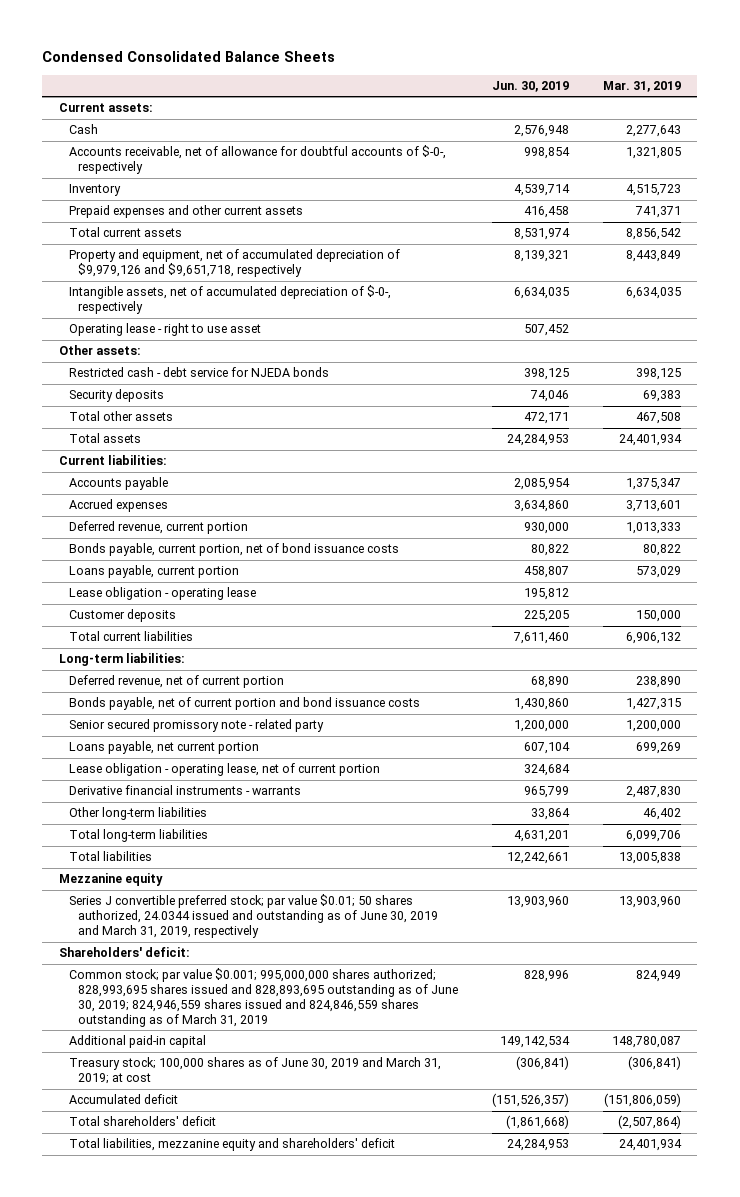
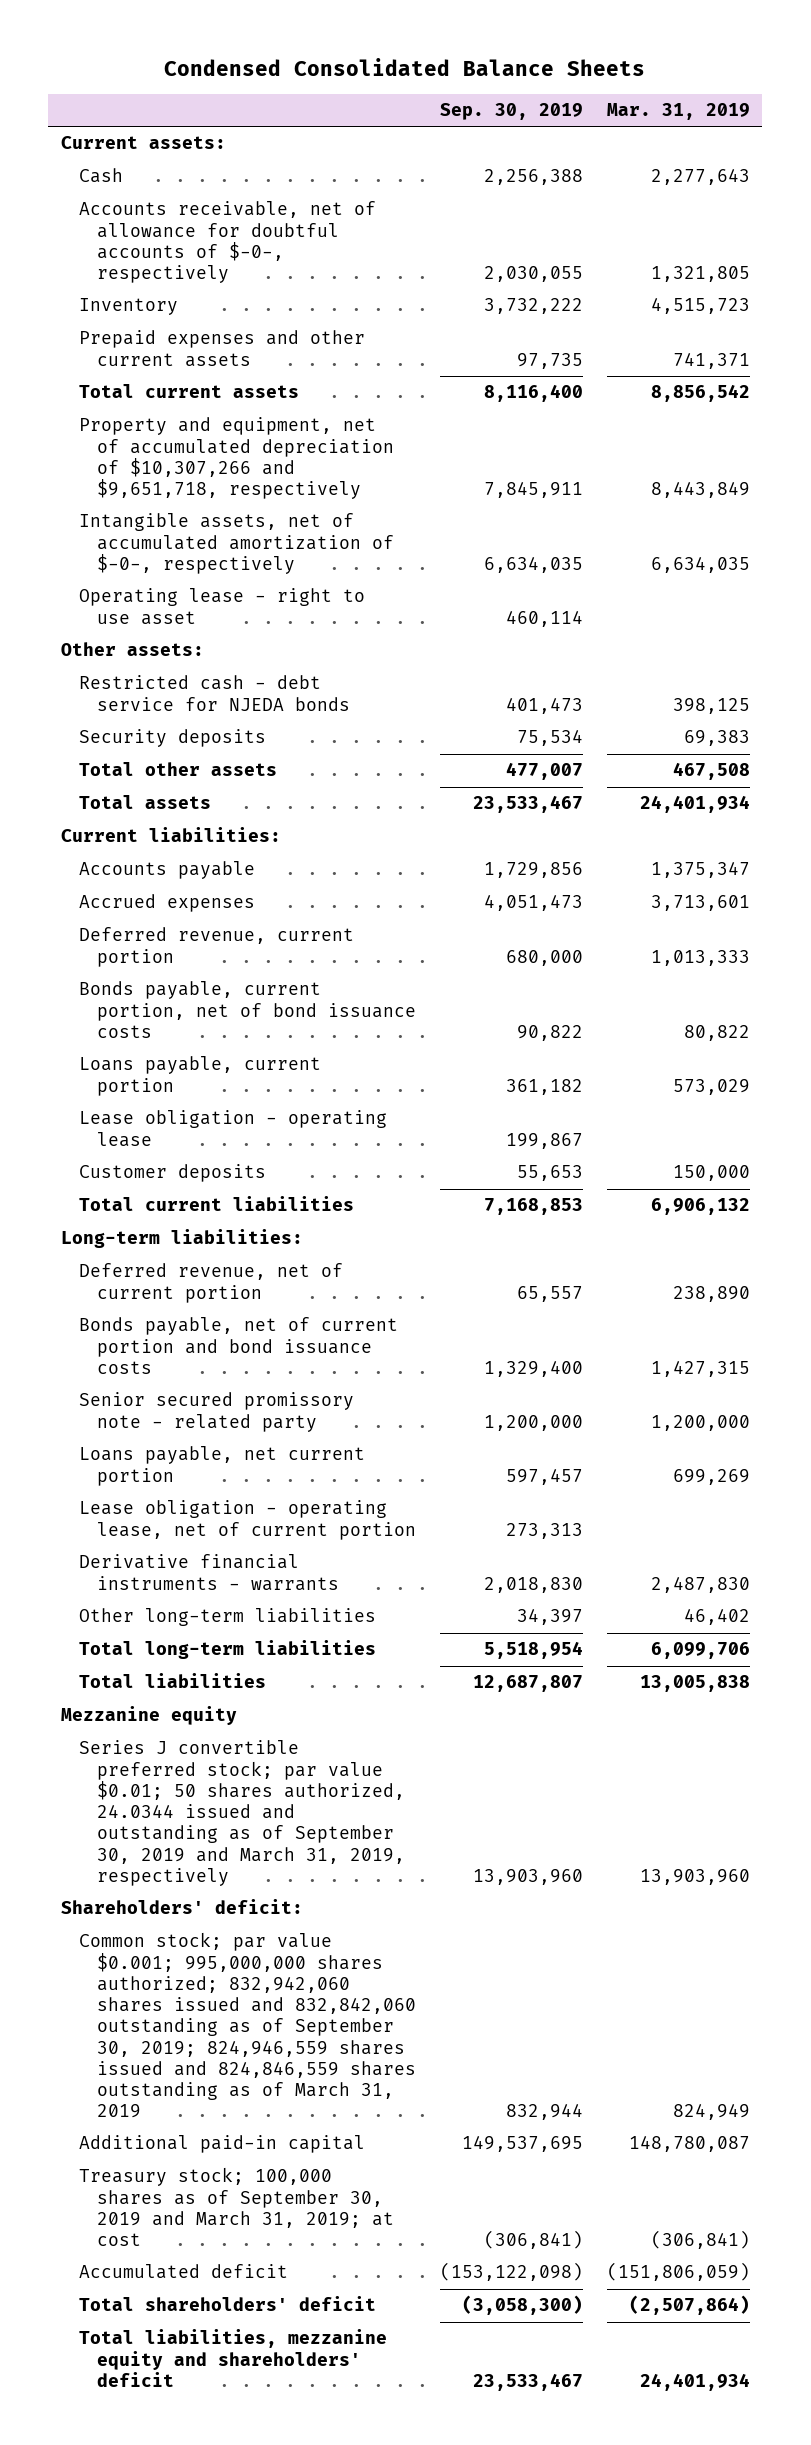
[491,80,569,92] Jun. 30, 2019 -> none
none -> [439,102,583,120] Sep. 30, 2019
[68,249,400,278] Property and equipment, net of accumulated depreciation of $9,979,126 and $9,651,718, respectively -> [78,417,394,500] Property and equipment, net of accumulated depreciation of $10,307,266 and $9,651,718, respectively
[68,285,391,315] Intangible assets, net of accumulated depreciation of $-0-, respectively -> [78,513,394,574] Intangible assets, net of accumulated amortization of $-0-, respectively
[68,894,439,939] Series J convertible preferred stock; par value $0.01; 50 shares authorized, 24.0344 issued and outstanding as of June 30, 2019 and March 31, 2019, respectively -> [78,1740,405,1886] Series J convertible preferred stock; par value $0.01; 50 shares authorized, 24.0344 issued and outstanding as of September 30, 2019 and March 31, 2019, respectively
[68,968,459,1027] Common stock; par value $0.001; 995,000,000 shares authorized; 828,993,695 shares issued and 828,893,695 outstanding as of June 30, 2019; 824,946,559 shares issued and 824,846,559 shares outstanding as of March 31, 2019 -> [78,1932,416,2119] Common stock; par value $0.001; 995,000,000 shares authorized; 832,942,060 shares issued and 832,842,060 outstanding as of September 30, 2019; 824,946,559 shares issued and 824,846,559 shares outstanding as of March 31, 2019
[68,1057,441,1085] Treasury stock; 100,000 shares as of June 30, 2019 and March 31, 2019; at cost -> [78,2167,394,2247] Treasury stock; 100,000 shares as of September 30, 2019 and March 31, 2019; at cost

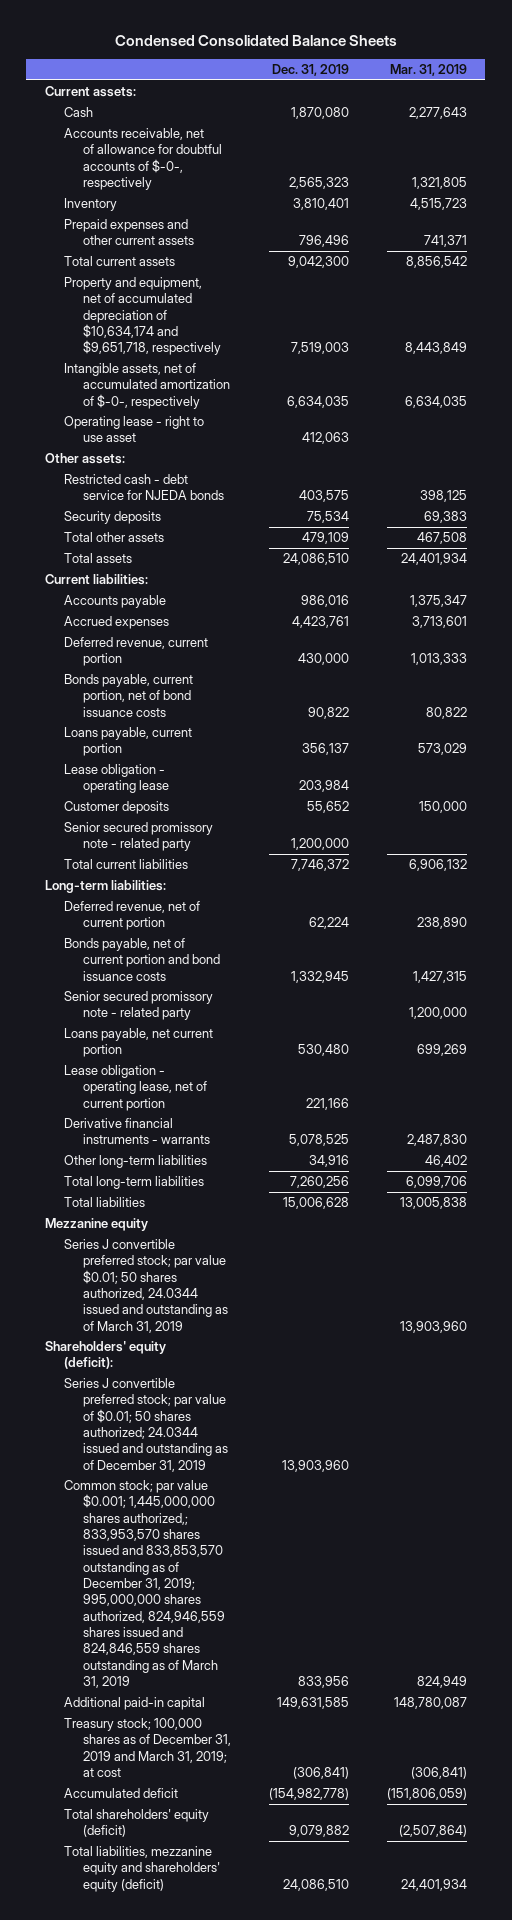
[439,102,583,120] Sep. 30, 2019 -> none
none -> [271,64,349,77] Dec. 31, 2019
[78,417,394,500] Property and equipment, net of accumulated depreciation of $10,307,266 and $9,651,718, respectively -> [64,277,222,356] Property and equipment, net of accumulated depreciation of $10,634,174 and $9,651,718, respectively
none -> [64,822,214,852] Senior secured promissory note - related party
[78,1740,405,1886] Series J convertible preferred stock; par value $0.01; 50 shares authorized, 24.0344 issued and outstanding as of September 30, 2019 and March 31, 2019, respectively -> [64,1239,229,1333] Series J convertible preferred stock; par value $0.01; 50 shares authorized, 24.0344 issued and outstanding as of March 31, 2019
[60,1899,303,1915] Shareholders' deficit: -> [45,1341,167,1370] Shareholders' equity (deficit):
none -> [64,1378,229,1472] Series J convertible preferred stock; par value of $0.01; 50 shares authorized; 24.0344 issued and outstanding as of December 31, 2019
[78,1932,416,2119] Common stock; par value $0.001; 995,000,000 shares authorized; 832,942,060 shares issued and 832,842,060 outstanding as of September 30, 2019; 824,946,559 shares issued and 824,846,559 shares outstanding as of March 31, 2019 -> [64,1480,226,1689] Common stock; par value $0.001; 1,445,000,000 shares authorized,; 833,953,570 shares issued and 833,853,570 outstanding as of December 31, 2019; 995,000,000 shares authorized, 824,946,559 shares issued and 824,846,559 shares outstanding as of March 31, 2019
[78,2167,394,2247] Treasury stock; 100,000 shares as of September 30, 2019 and March 31, 2019; at cost -> [64,1718,232,1778] Treasury stock; 100,000 shares as of December 31, 2019 and March 31, 2019; at cost
[78,2296,376,2312] Total shareholders' deficit -> [64,1809,210,1838] Total shareholders' equity (deficit)
[78,2329,387,2387] Total liabilities, mezzanine equity and shareholders' deficit -> [64,1846,221,1892] Total liabilities, mezzanine equity and shareholders' equity (deficit)

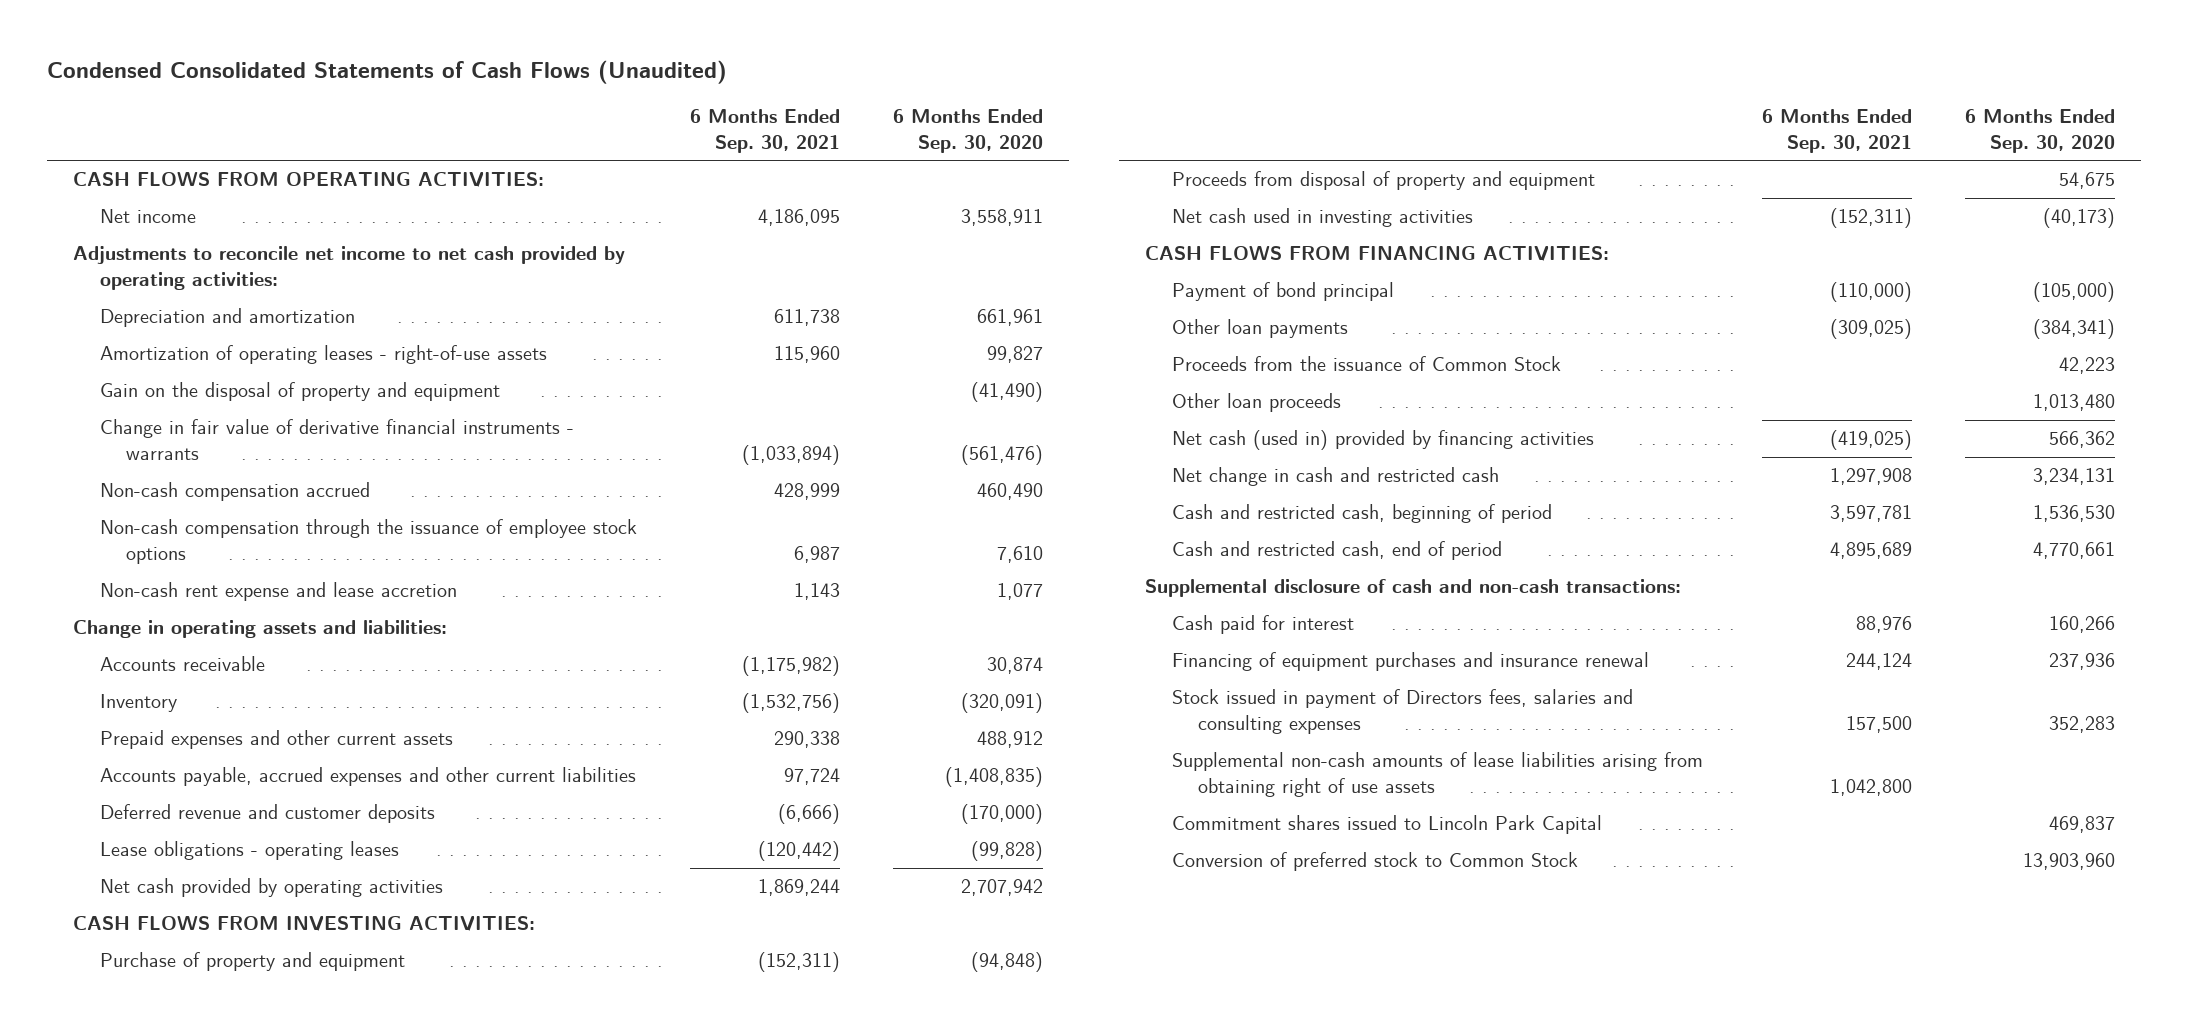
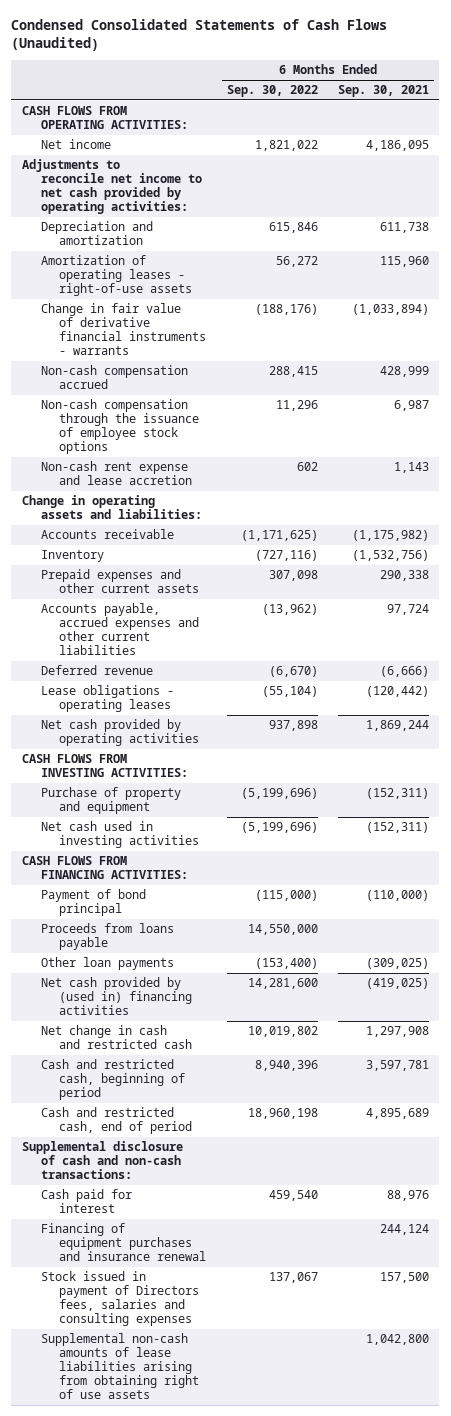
[892,109,1043,153] 6 Months Ended Sep. 30, 2020 -> none
none -> [226,85,318,98] Sep. 30, 2022
[99,382,500,402] Gain on the disposal of property and equipment -> none
[99,804,435,824] Deferred revenue and customer deposits -> [40,665,153,676] Deferred revenue
[1171,171,1595,191] Proceeds from disposal of property and equipment -> none
none -> [40,923,174,951] Proceeds from loans payable
[1171,356,1561,372] Proceeds from the issuance of Common Stock -> none
[1171,393,1341,413] Other loan proceeds -> none
[1171,430,1594,451] Net cash (used in) provided by financing activities -> [40,977,193,1016] Net cash provided by (used in) financing activities
[1171,815,1602,835] Commitment shares issued to Lincoln Park Capital -> none
[1171,852,1578,872] Conversion of preferred stock to Common Stock -> none

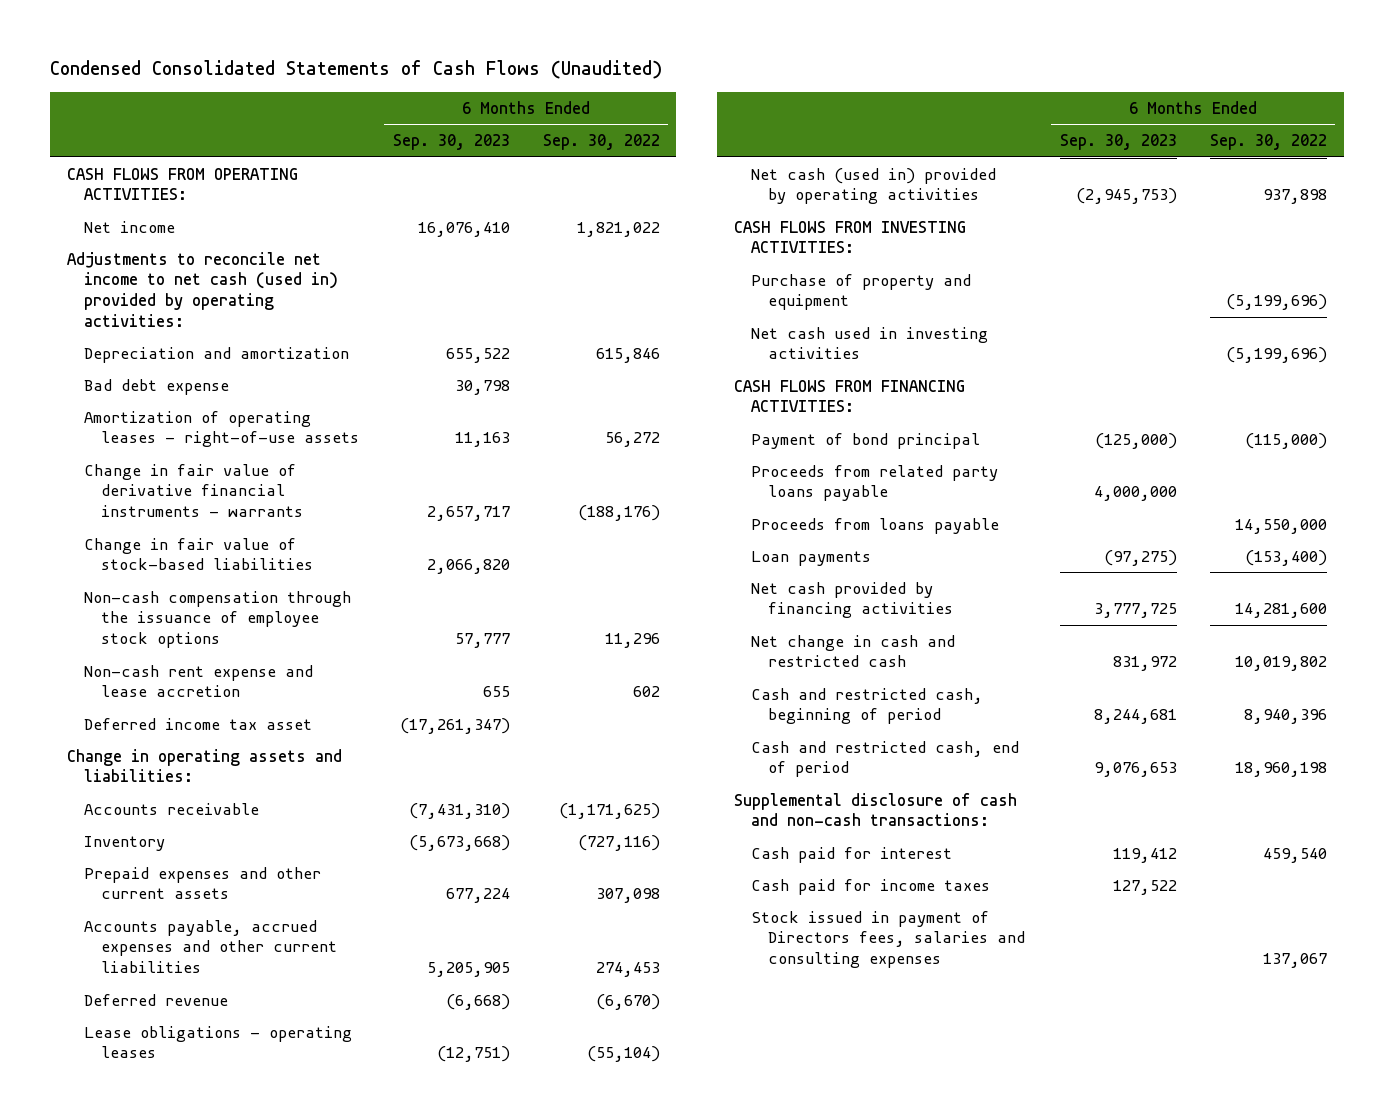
[338,85,430,98] Sep. 30, 2021 -> none
none -> [392,134,510,151] Sep. 30, 2023
[21,159,202,215] Adjustments to reconcile net income to net cash provided by operating activities: -> [66,251,338,327] Adjustments to reconcile net income to net cash (used in) provided by operating activities:
none -> [83,378,229,395] Bad debt expense
[40,365,188,390] Non-cash compensation accrued -> none
none -> [83,537,314,571] Change in fair value of stock-based liabilities
none -> [83,717,312,730] Deferred income tax asset
[261,604,318,616] (13,962) -> [595,961,660,977] 274,453
[40,719,200,747] Net cash provided by operating activities -> [751,167,997,205] Net cash (used in) provided by operating activities
none -> [751,464,999,502] Proceeds from related party loans payable
[40,957,174,971] Other loan payments -> [751,550,872,566] Loan payments
[40,977,193,1016] Net cash provided by (used in) financing activities -> [751,581,954,619] Net cash provided by financing activities
[40,1223,207,1262] Financing of equipment purchases and insurance renewal -> none
none -> [751,878,991,895] Cash paid for income taxes
[40,1333,200,1400] Supplemental non-cash amounts of lease liabilities arising from obtaining right of use assets -> none

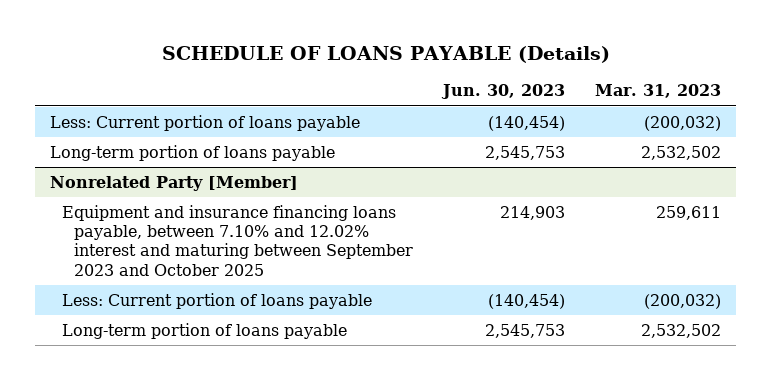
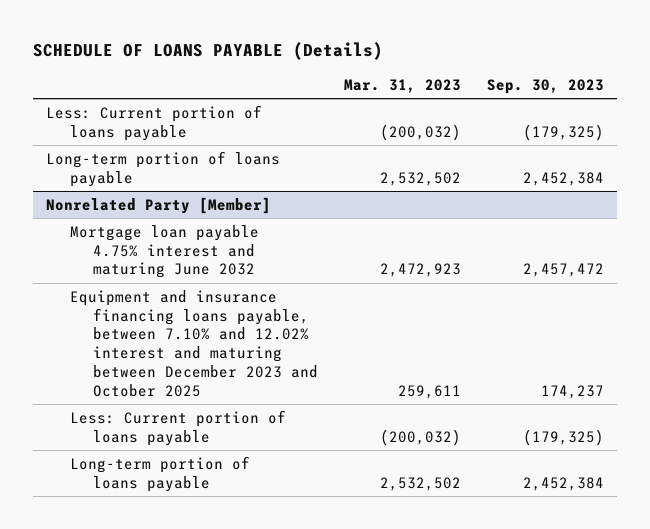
[441,84,566,100] Jun. 30, 2023 -> none
none -> [487,78,605,94] Sep. 30, 2023
none -> [69,224,259,279] Mortgage loan payable 4.75% interest and maturing June 2032
[62,204,414,276] Equipment and insurance financing loans payable, between 7.10% and 12.02% interest and maturing between September 2023 and October 2025 -> [69,289,319,397] Equipment and insurance financing loans payable, between 7.10% and 12.02% interest and maturing between December 2023 and October 2025

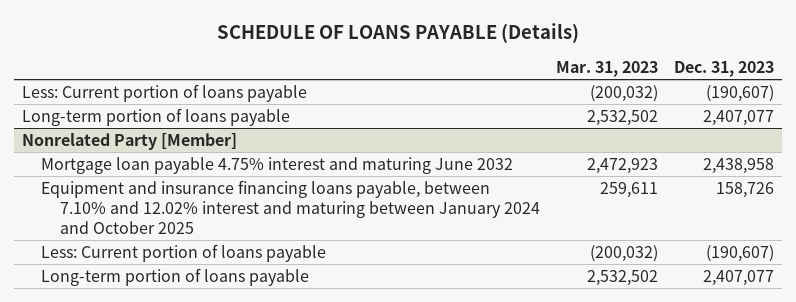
[487,78,605,94] Sep. 30, 2023 -> none
none -> [674,60,775,77] Dec. 31, 2023
[69,289,319,397] Equipment and insurance financing loans payable, between 7.10% and 12.02% interest and maturing between December 2023 and October 2025 -> [40,179,540,234] Equipment and insurance financing loans payable, between 7.10% and 12.02% interest and maturing between January 2024 and October 2025

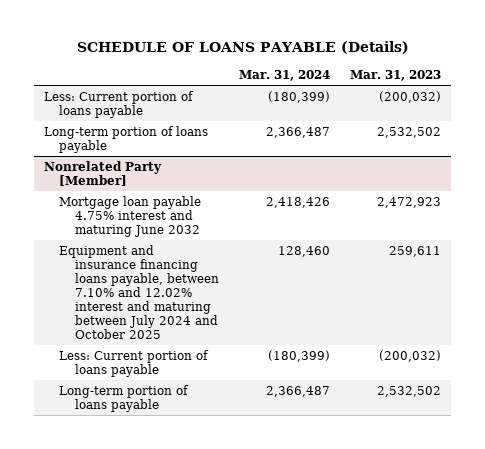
[674,60,775,77] Dec. 31, 2023 -> none
none -> [238,69,330,81] Mar. 31, 2024
[40,179,540,234] Equipment and insurance financing loans payable, between 7.10% and 12.02% interest and maturing between January 2024 and October 2025 -> [59,244,219,339] Equipment and insurance financing loans payable, between 7.10% and 12.02% interest and maturing between July 2024 and October 2025

